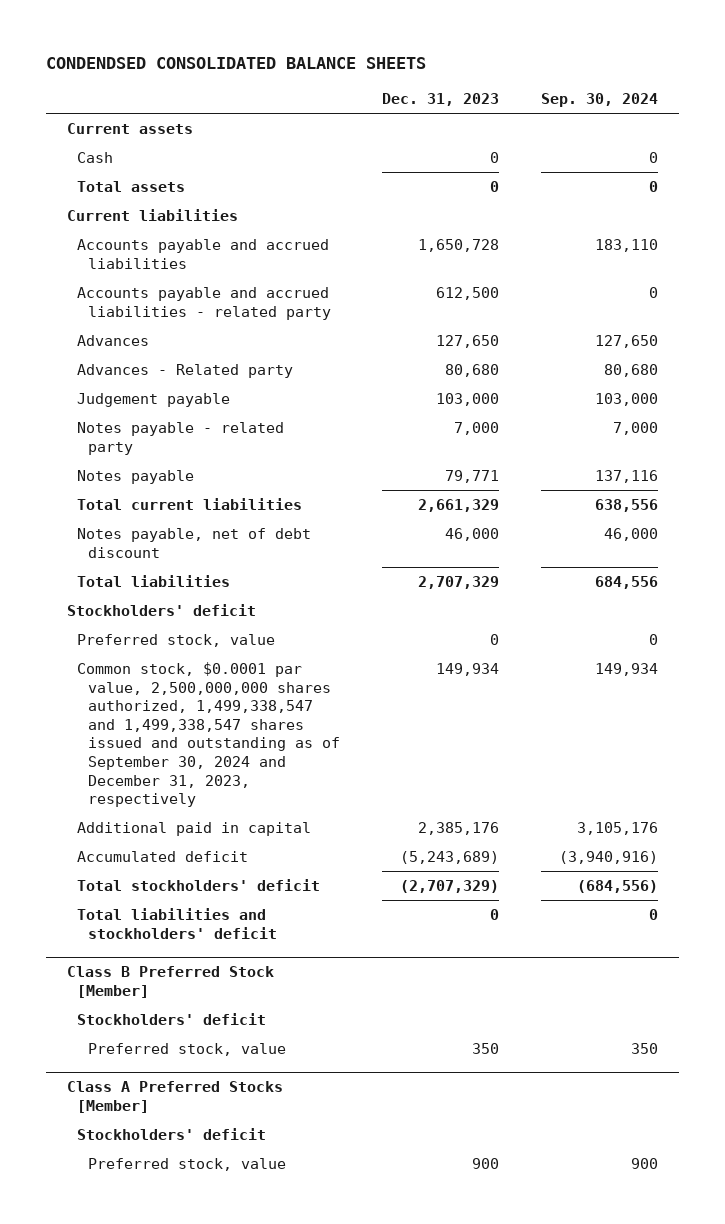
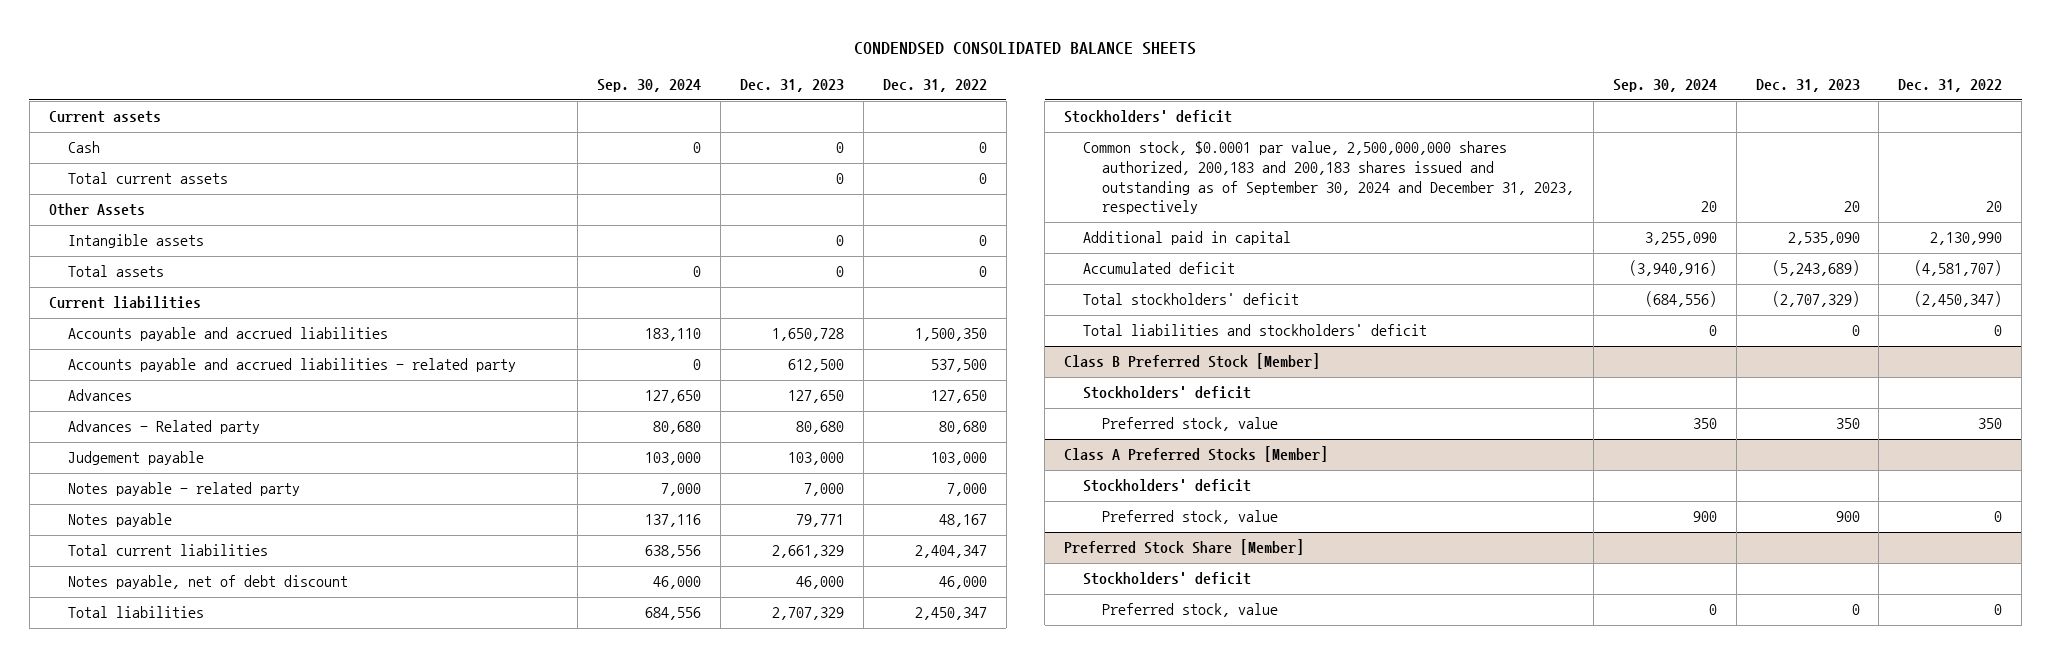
none -> [882,79,987,93] Dec. 31, 2022
none -> [67,172,228,185] Total current assets
none -> [48,203,145,217] Other Assets
none -> [67,234,204,249] Intangible assets
[77,634,276,648] Preferred stock, value -> none
[77,662,340,808] Common stock, $0.0001 par value, 2,500,000,000 shares authorized, 1,499,338,547 and 1,499,338,547 shares issued and outstanding as of September 30, 2024 and December 31, 2023, respectively -> [1083,141,1575,215] Common stock, $0.0001 par value, 2,500,000,000 shares authorized, 200,183 and 200,183 shares issued and outstanding as of September 30, 2024 and December 31, 2023, respectively
[436,663,500,677] 149,934 -> [1843,201,1860,213] 20
[595,663,659,677] 149,934 -> [1700,201,1717,213] 20
[418,822,500,836] 2,385,176 -> [1787,232,1860,246] 2,535,090
[577,822,659,836] 3,105,176 -> [1644,232,1717,246] 3,255,090
none -> [1064,539,1305,556] Preferred Stock Share [Member]
none -> [1083,572,1252,586] Stockholders' deficit
none -> [1102,603,1279,618] Preferred stock, value

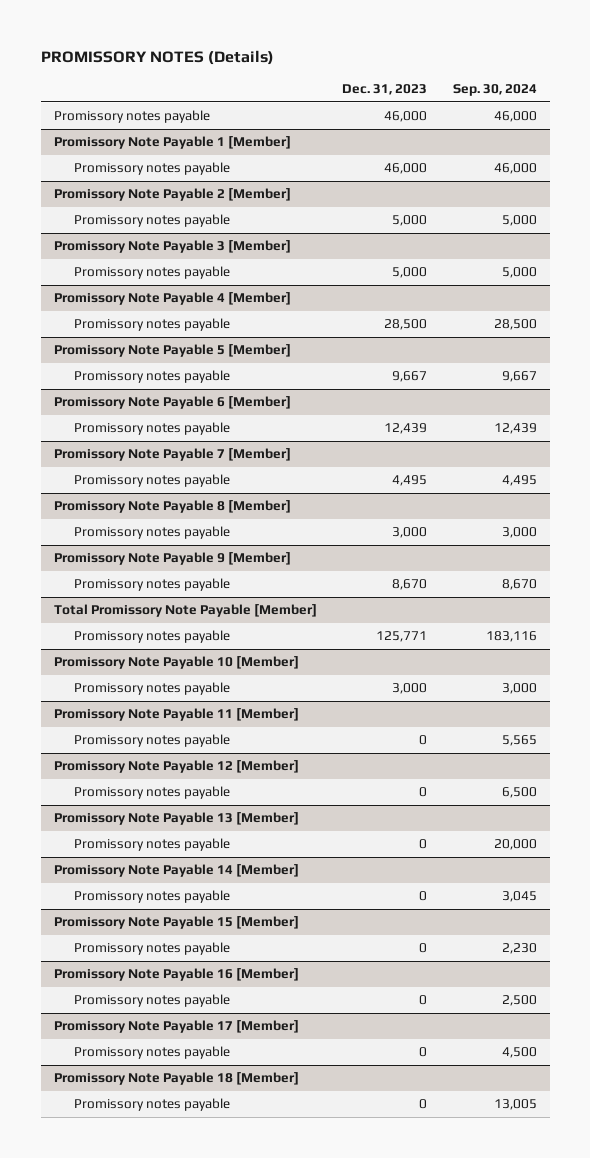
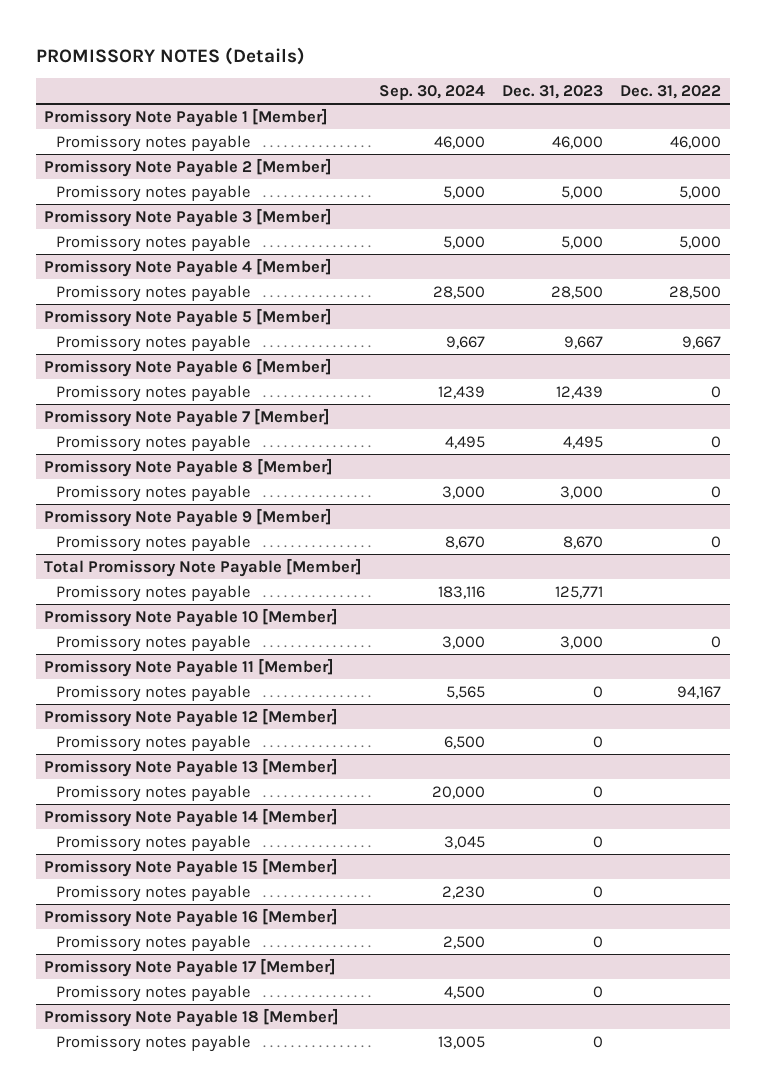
none -> [620,85,722,100] Dec. 31, 2022
[53,110,210,124] Promissory notes payable -> none

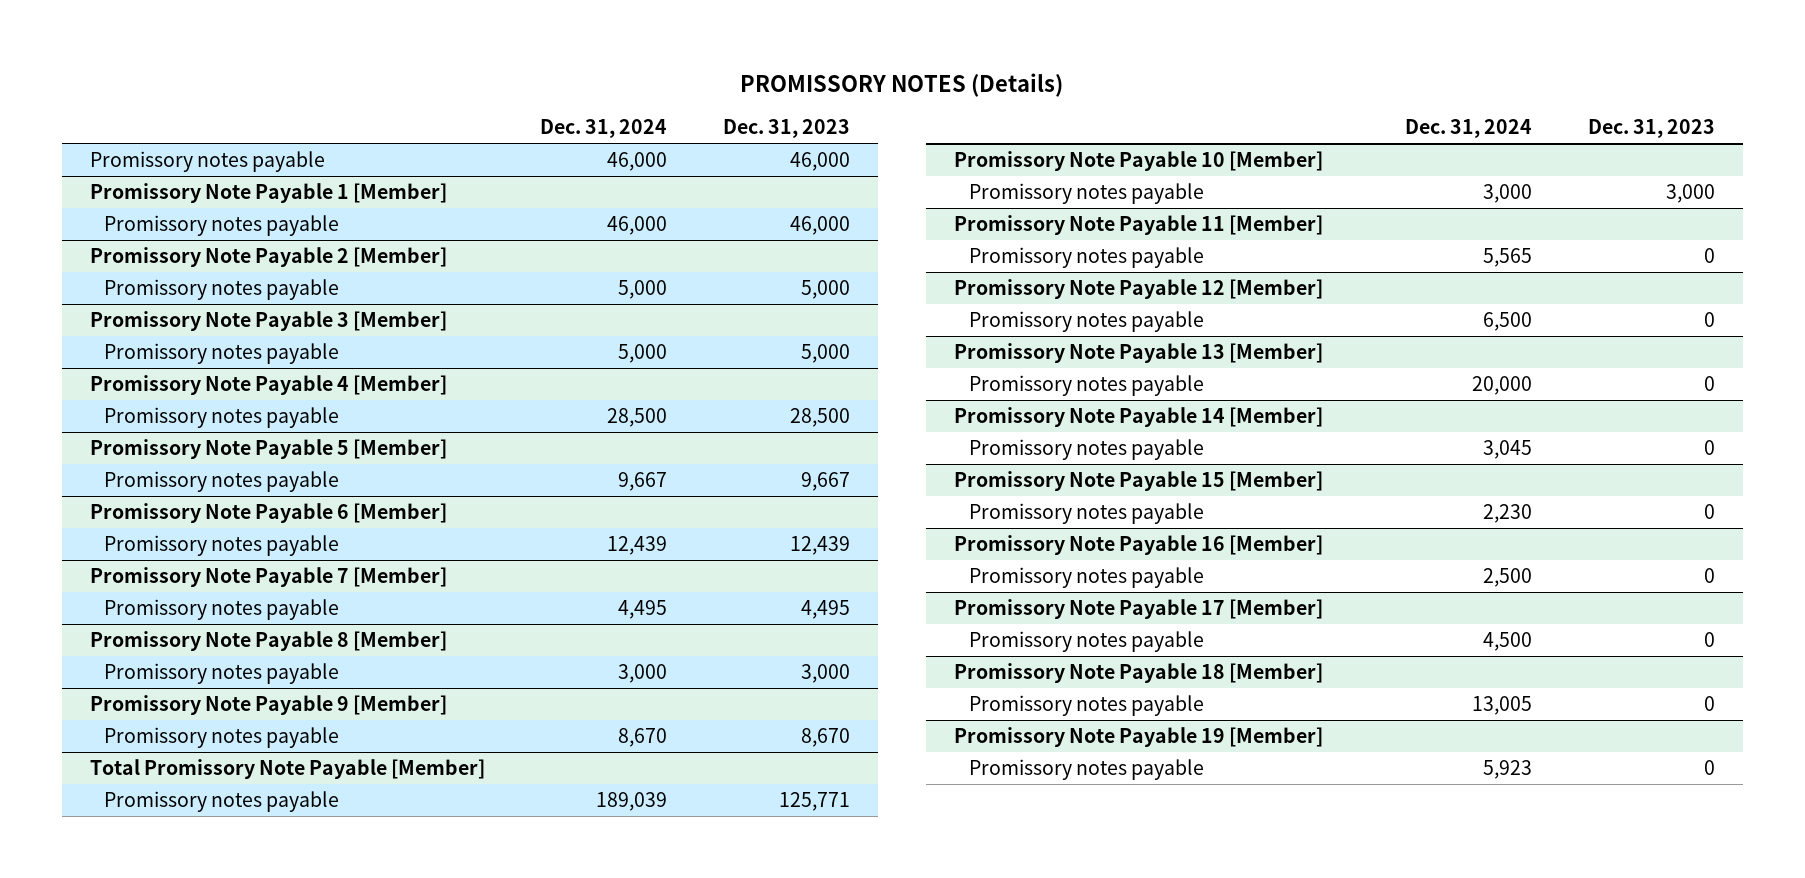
[379,85,486,101] Sep. 30, 2024 -> none
[620,85,722,100] Dec. 31, 2022 -> none
none -> [540,119,668,139] Dec. 31, 2024
none -> [89,151,325,173] Promissory notes payable
none -> [954,727,1324,748] Promissory Note Payable 19 [Member]
none -> [968,759,1204,781] Promissory notes payable

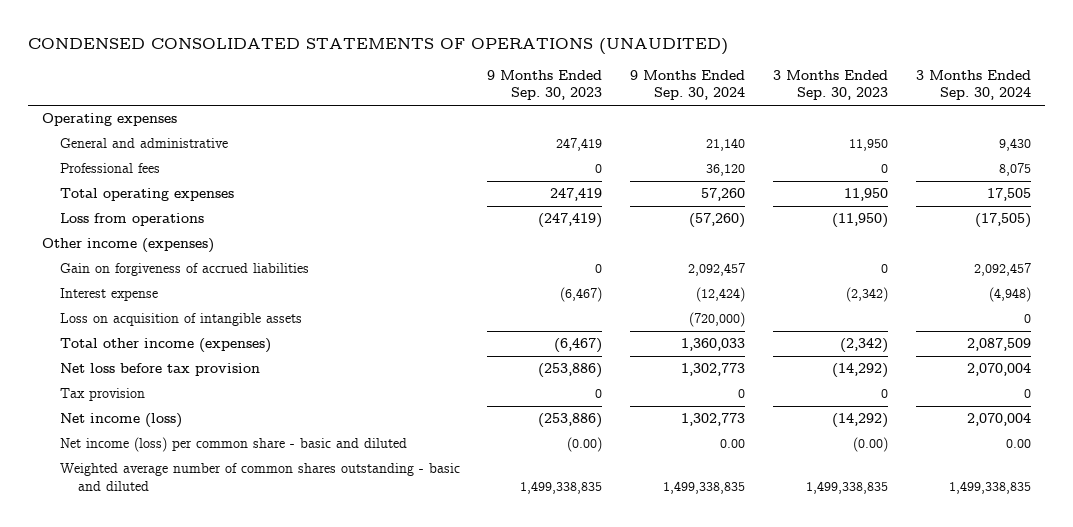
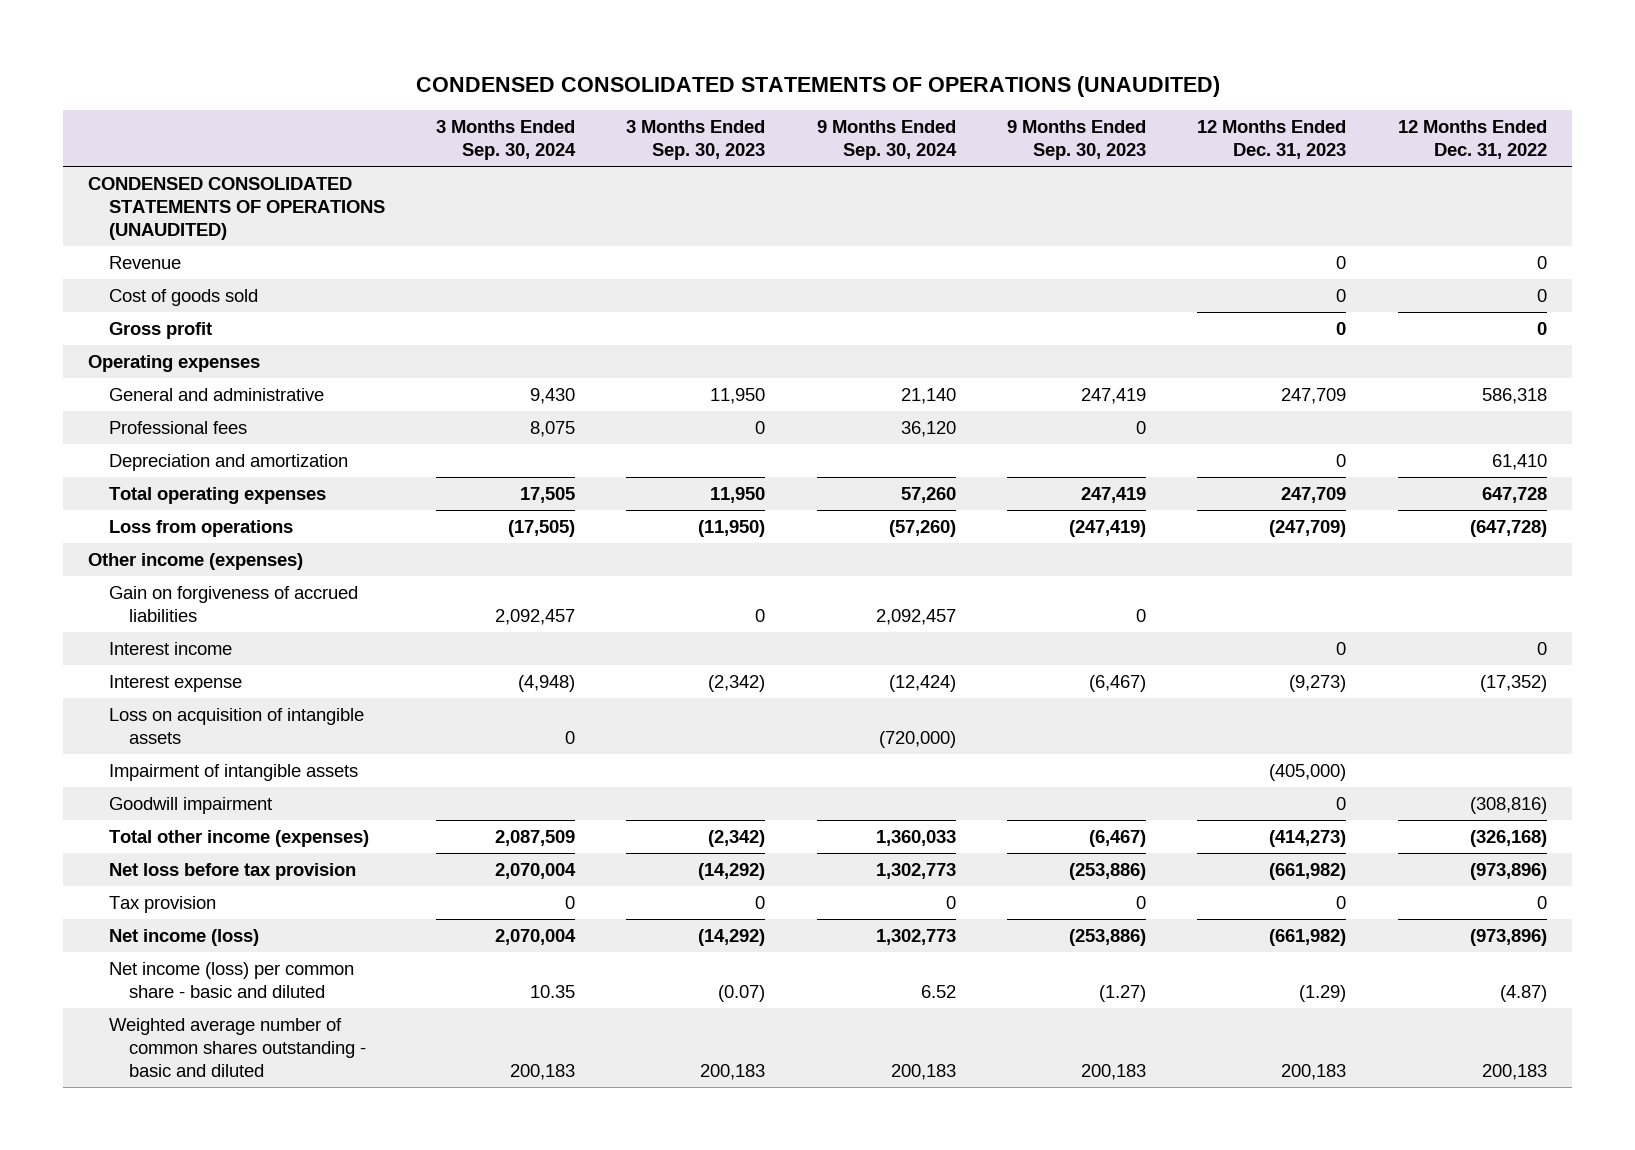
none -> [1197,120,1347,160] 12 Months Ended Dec. 31, 2023
none -> [1397,120,1547,160] 12 Months Ended Dec. 31, 2022
none -> [88,177,385,240] CONDENSED CONSOLIDATED STATEMENTS OF OPERATIONS (UNAUDITED)
none -> [108,256,181,270] Revenue
none -> [108,289,258,307] Cost of goods sold
none -> [108,322,212,340] Gross profit
none -> [108,454,348,472] Depreciation and amortization
none -> [108,642,232,656] Interest income
none -> [108,764,358,782] Impairment of intangible assets
none -> [108,797,272,815] Goodwill impairment
[567,437,603,453] (0.00) -> [1099,984,1147,1002] (1.27)
[720,439,746,449] 0.00 -> [920,984,956,998] 6.52
[853,437,889,453] (0.00) -> [718,984,766,1002] (0.07)
[1006,439,1032,449] 0.00 -> [530,984,576,998] 10.35
[520,480,603,494] 1,499,338,835 -> [1081,1063,1147,1080] 200,183
[663,480,746,494] 1,499,338,835 -> [890,1063,956,1080] 200,183
[806,480,889,494] 1,499,338,835 -> [700,1063,766,1080] 200,183
[949,480,1032,494] 1,499,338,835 -> [510,1063,576,1080] 200,183

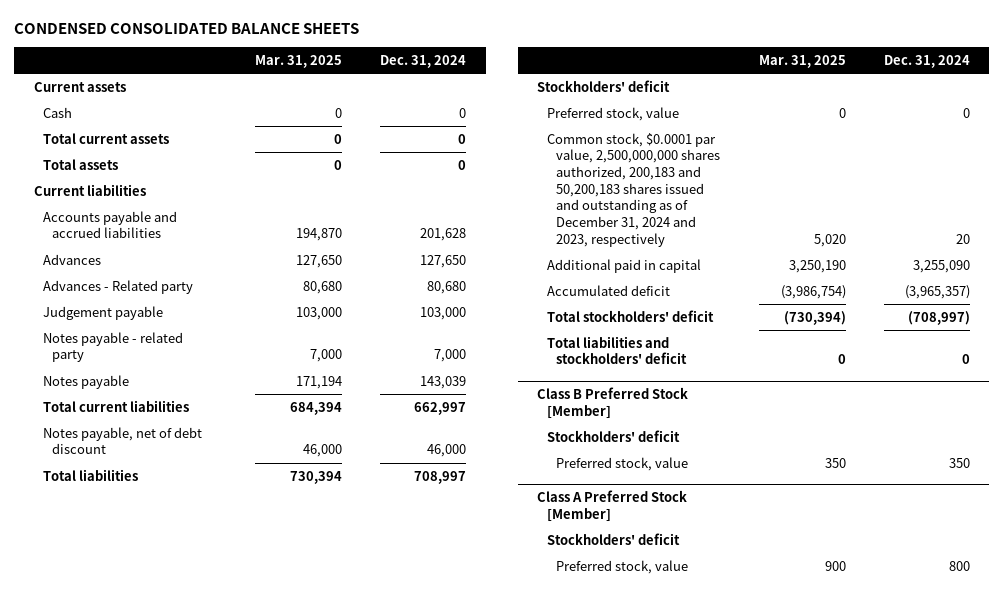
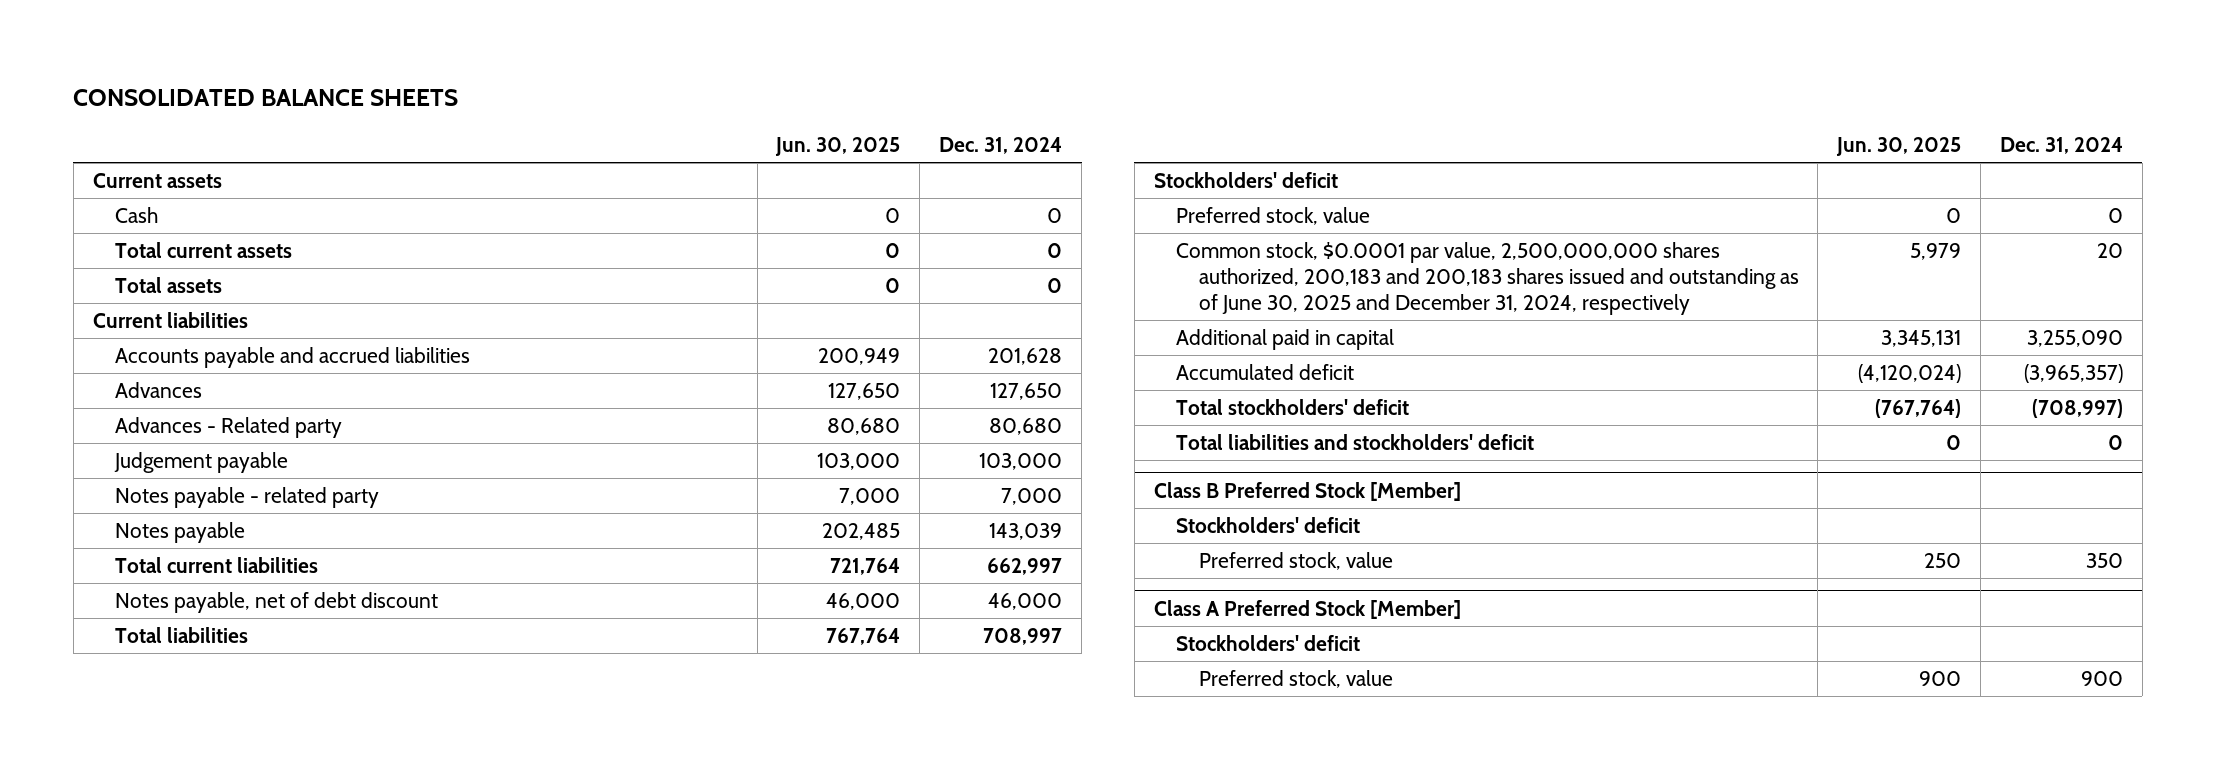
[14,23,360,35] CONDENSED CONSOLIDATED BALANCE SHEETS -> [73,89,459,107] CONSOLIDATED BALANCE SHEETS
[254,54,342,68] Mar. 31, 2025 -> none
none -> [775,137,901,157] Jun. 30, 2025
[546,132,721,247] Common stock, $0.0001 par value, 2,500,000,000 shares authorized, 200,183 and 50,200,183 shares issued and outstanding as of December 31, 2024 and 2023, respectively -> [1176,241,1799,315] Common stock, $0.0001 par value, 2,500,000,000 shares authorized, 200,183 and 200,183 shares issued and outstanding as of June 30, 2025 and December 31, 2024, respectively
[949,560,971,571] 800 -> [2081,670,2124,686] 900

